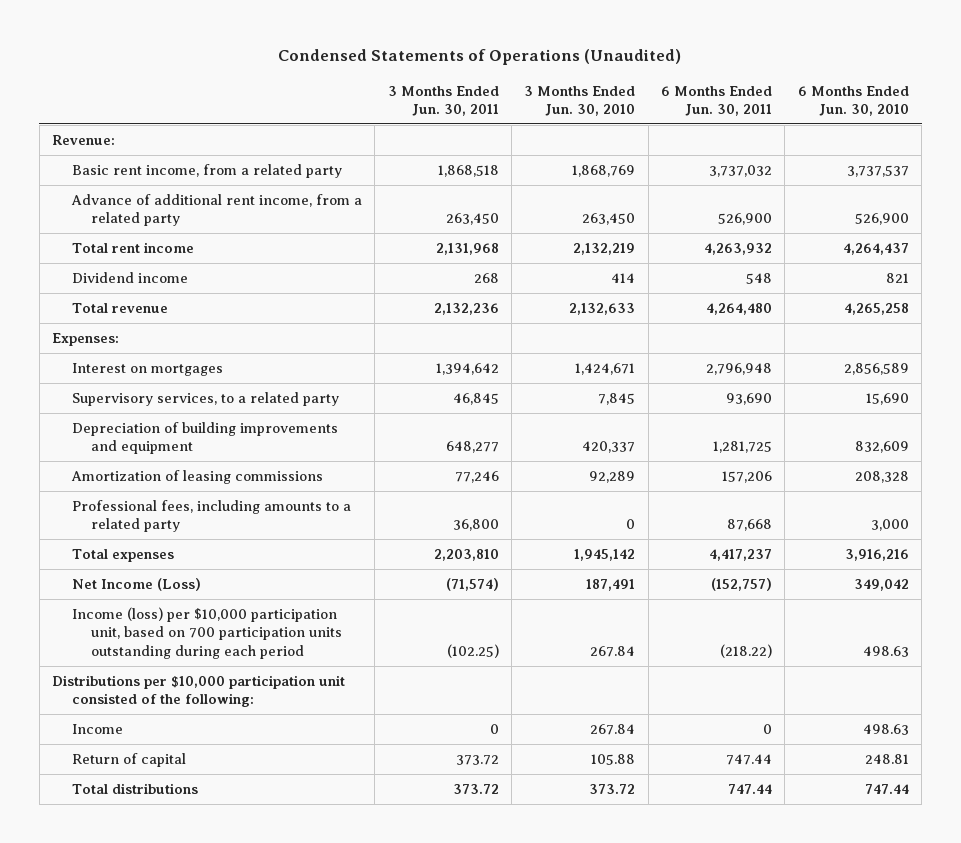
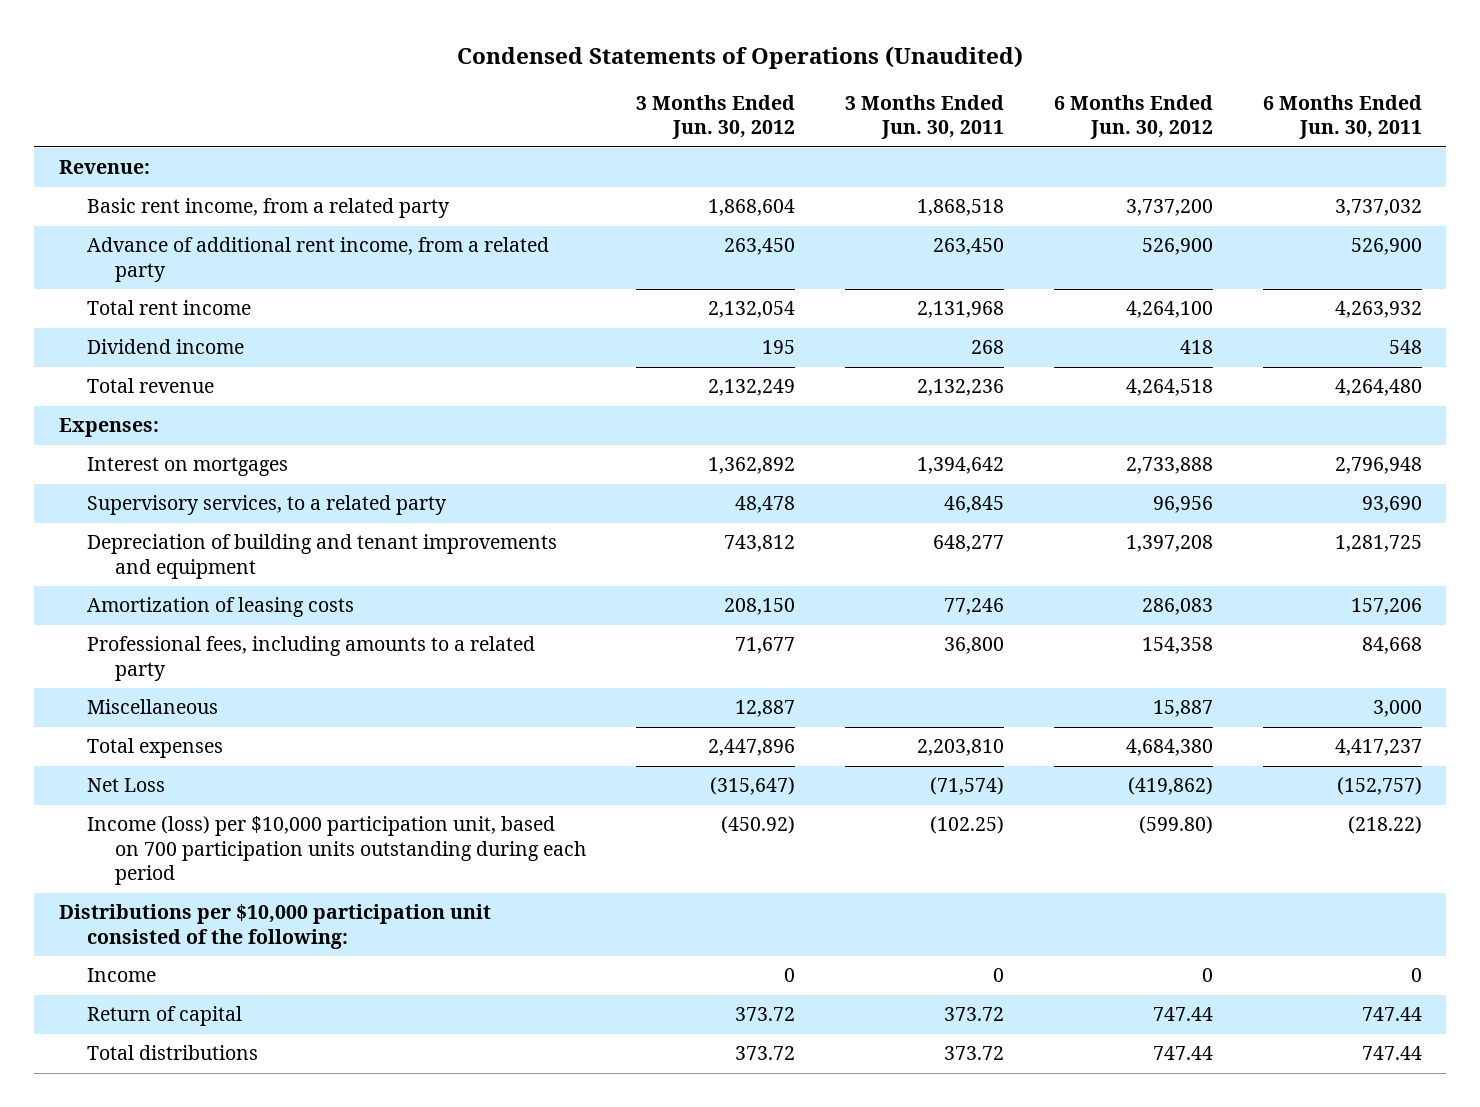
[524,85,636,116] 3 Months Ended Jun. 30, 2010 -> none
[797,85,909,116] 6 Months Ended Jun. 30, 2010 -> none
none -> [636,95,796,140] 3 Months Ended Jun. 30, 2012
none -> [1053,95,1213,140] 6 Months Ended Jun. 30, 2012
[71,421,338,455] Depreciation of building improvements and equipment -> [87,534,558,579] Depreciation of building and tenant improvements and equipment
[70,469,323,484] Amortization of leasing commissions -> [87,597,355,618] Amortization of leasing costs
[727,519,773,532] 87,668 -> [1361,637,1422,655] 84,668
none -> [87,699,219,715] Miscellaneous
[71,577,201,591] Net Income (Loss) -> [87,778,166,793] Net Loss

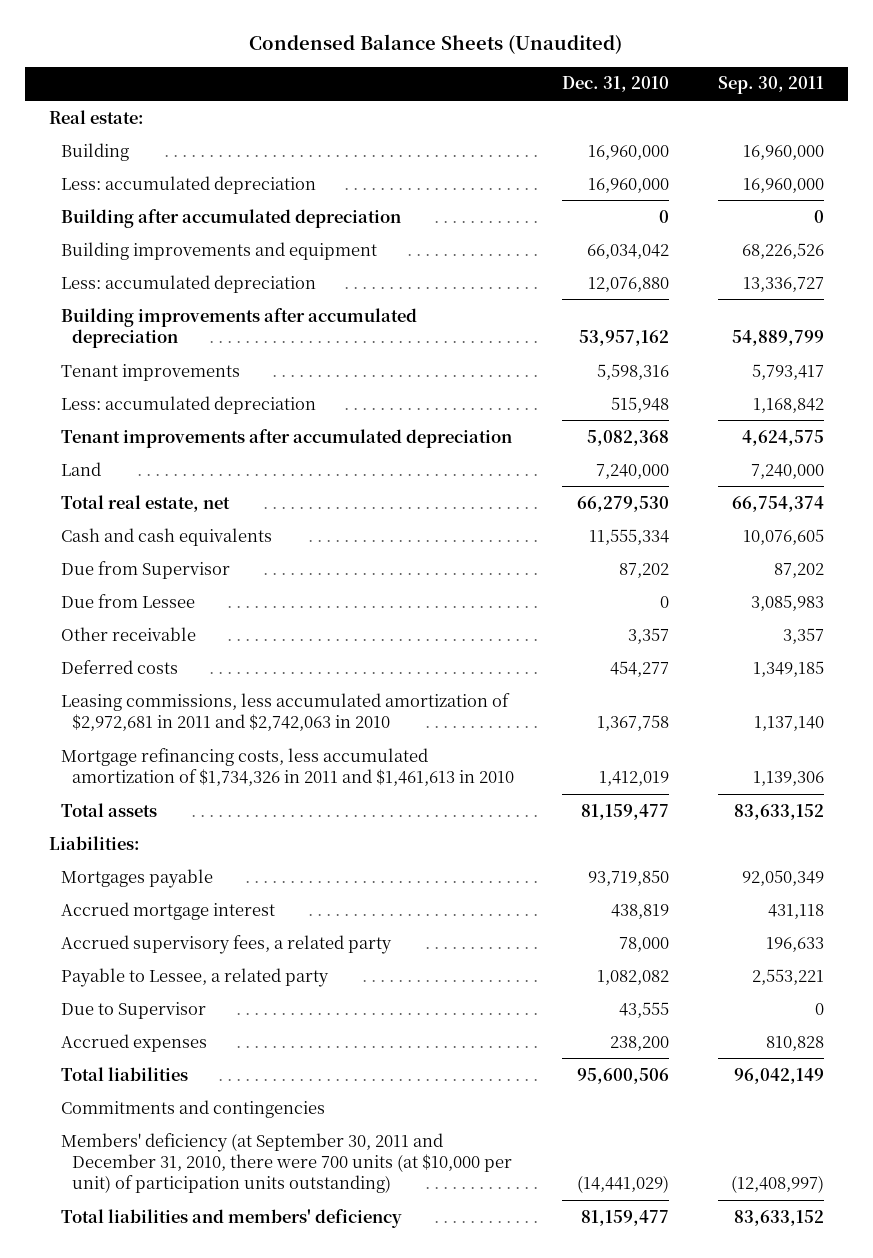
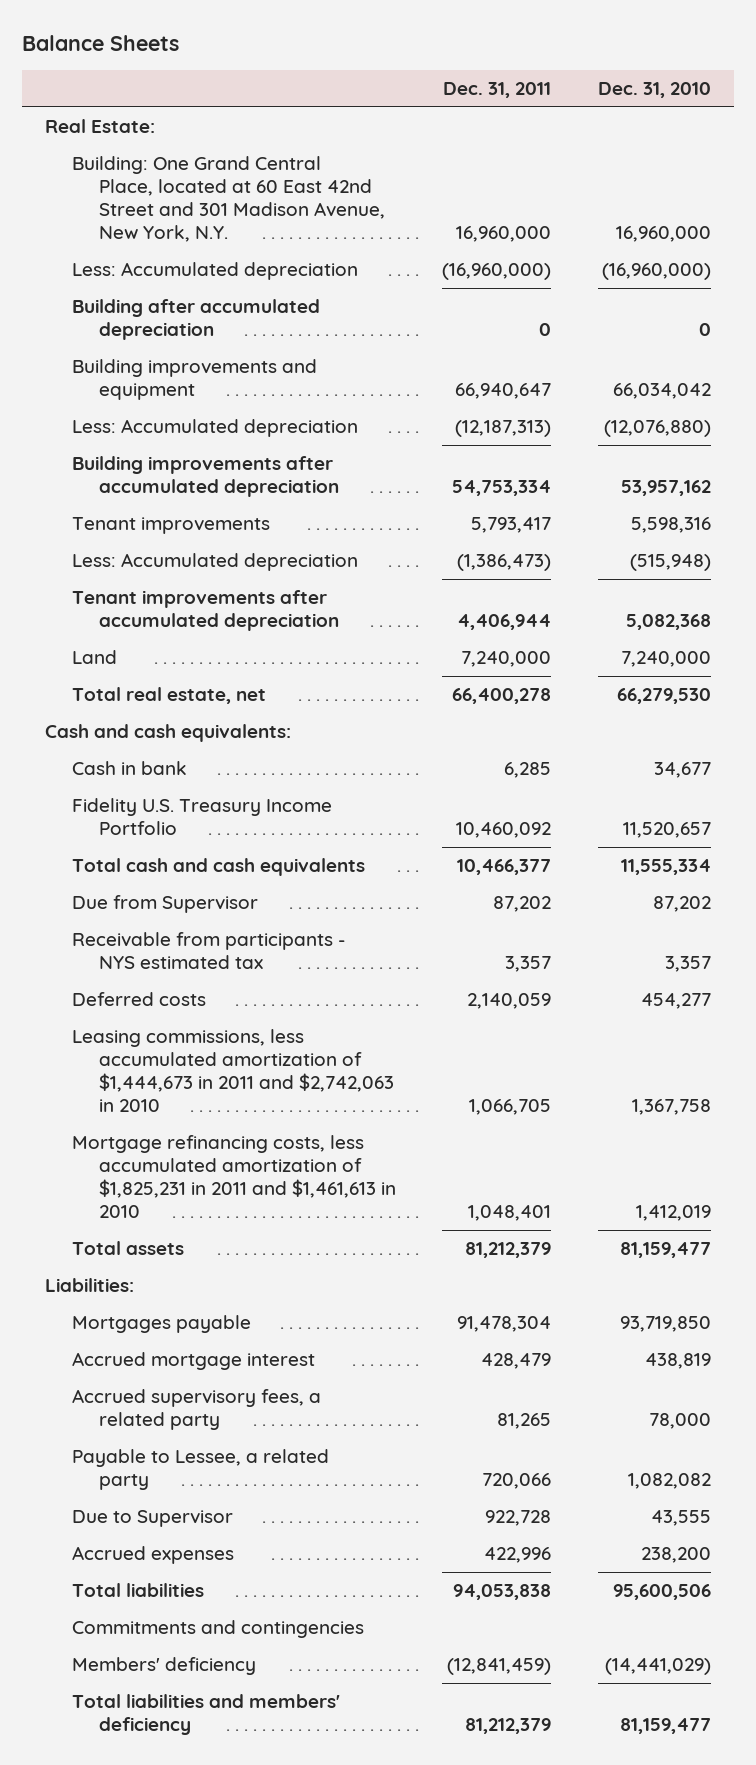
[249,34,623,55] Condensed Balance Sheets (Unaudited) -> [21,34,179,51] Balance Sheets
[717,76,824,95] Sep. 30, 2011 -> none
none -> [443,81,552,98] Dec. 31, 2011
[49,109,145,124] Real estate: -> [44,119,155,134] Real Estate:
[60,142,129,161] Building -> [71,156,385,242] Building: One Grand Central Place, located at 60 East 42nd Street and 301 Madison Avenue, New York, N.Y.
[60,175,316,194] Less: accumulated depreciation -> [71,262,358,281] Less: Accumulated depreciation
[588,177,670,193] 16,960,000 -> [601,263,711,281] (16,960,000)
[60,274,316,293] Less: accumulated depreciation -> [71,419,358,438] Less: Accumulated depreciation
[588,276,670,292] 12,076,880 -> [603,420,711,438] (12,076,880)
[60,395,316,414] Less: accumulated depreciation -> [71,553,358,572] Less: Accumulated depreciation
[611,396,670,413] 515,948 -> [629,554,711,572] (515,948)
none -> [44,724,291,743] Cash and cash equivalents:
none -> [71,761,187,776] Cash in bank
none -> [71,798,332,836] Fidelity U.S. Treasury Income Portfolio
[60,527,272,546] Cash and cash equivalents -> [71,858,365,877] Total cash and cash equivalents
[60,593,195,608] Due from Lessee -> none
[60,626,196,641] Other receivable -> [71,932,345,970] Receivable from participants - NYS estimated tax
[60,692,510,731] Leasing commissions, less accumulated amortization of $2,972,681 in 2011 and $2,742,063 in 2010 -> [71,1029,394,1112] Leasing commissions, less accumulated amortization of $1,444,673 in 2011 and $2,742,063 in 2010
[60,747,515,786] Mortgage refinancing costs, less accumulated amortization of $1,734,326 in 2011 and $1,461,613 in 2010 -> [71,1135,396,1218] Mortgage refinancing costs, less accumulated amortization of $1,825,231 in 2011 and $1,461,613 in 2010
[60,1132,513,1193] Members' deficiency (at September 30, 2011 and December 31, 2010, there were 700 units (at $10,000 per unit) of participation units outstanding) -> [71,1657,256,1676] Members' deficiency

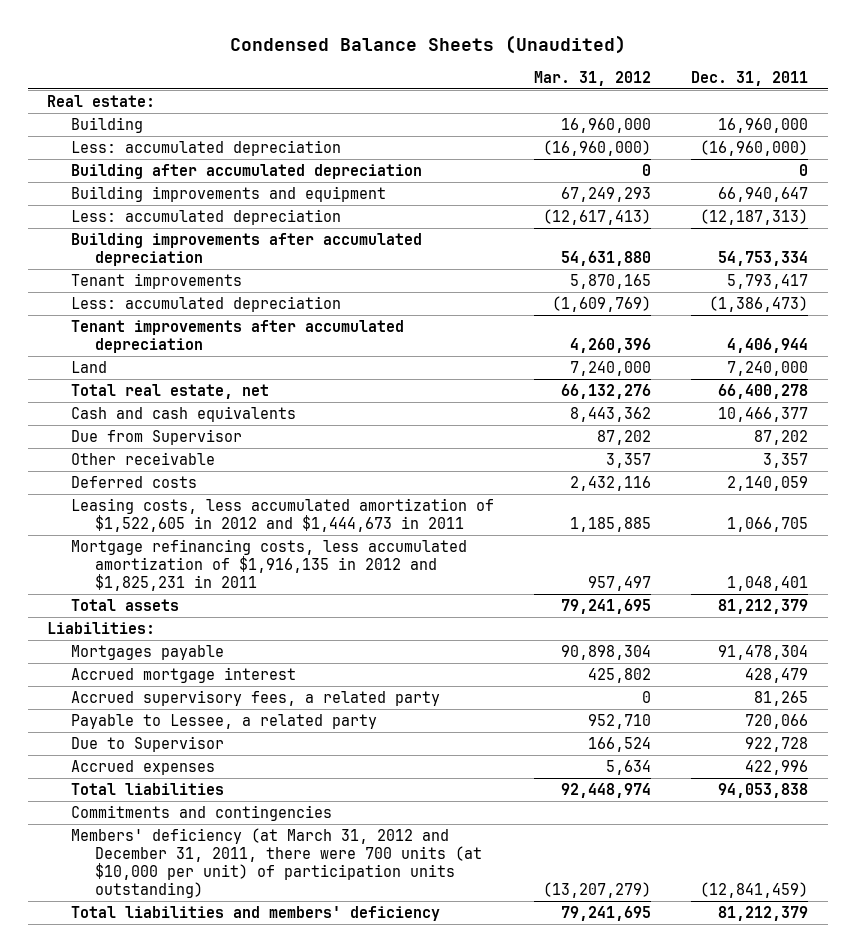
[21,34,179,51] Balance Sheets -> [229,35,626,55] Condensed Balance Sheets (Unaudited)
[597,81,711,98] Dec. 31, 2010 -> none
none -> [534,71,652,87] Mar. 31, 2012
[44,119,155,134] Real Estate: -> [47,94,156,107] Real estate:
[71,156,385,242] Building: One Grand Central Place, located at 60 East 42nd Street and 301 Madison Avenue, New York, N.Y. -> [71,116,144,133] Building
[71,262,358,281] Less: Accumulated depreciation -> [71,139,342,156] Less: accumulated depreciation
[71,419,358,438] Less: Accumulated depreciation -> [71,208,342,225] Less: accumulated depreciation
[71,553,358,572] Less: Accumulated depreciation -> [71,295,342,312] Less: accumulated depreciation
[44,724,291,743] Cash and cash equivalents: -> none
[71,761,187,776] Cash in bank -> none
[71,798,332,836] Fidelity U.S. Treasury Income Portfolio -> none
[71,858,365,877] Total cash and cash equivalents -> [71,405,297,422] Cash and cash equivalents
[71,932,345,970] Receivable from participants - NYS estimated tax -> [71,451,216,465] Other receivable
[71,1029,394,1112] Leasing commissions, less accumulated amortization of $1,444,673 in 2011 and $2,742,063 in 2010 -> [71,497,495,532] Leasing costs, less accumulated amortization of $1,522,605 in 2012 and $1,444,673 in 2011
[71,1135,396,1218] Mortgage refinancing costs, less accumulated amortization of $1,825,231 in 2011 and $1,461,613 in 2010 -> [71,538,468,592] Mortgage refinancing costs, less accumulated amortization of $1,916,135 in 2012 and $1,825,231 in 2011
[71,1657,256,1676] Members' deficiency -> [71,827,483,899] Members' deficiency (at March 31, 2012 and December 31, 2011, there were 700 units (at $10,000 per unit) of participation units outstanding)

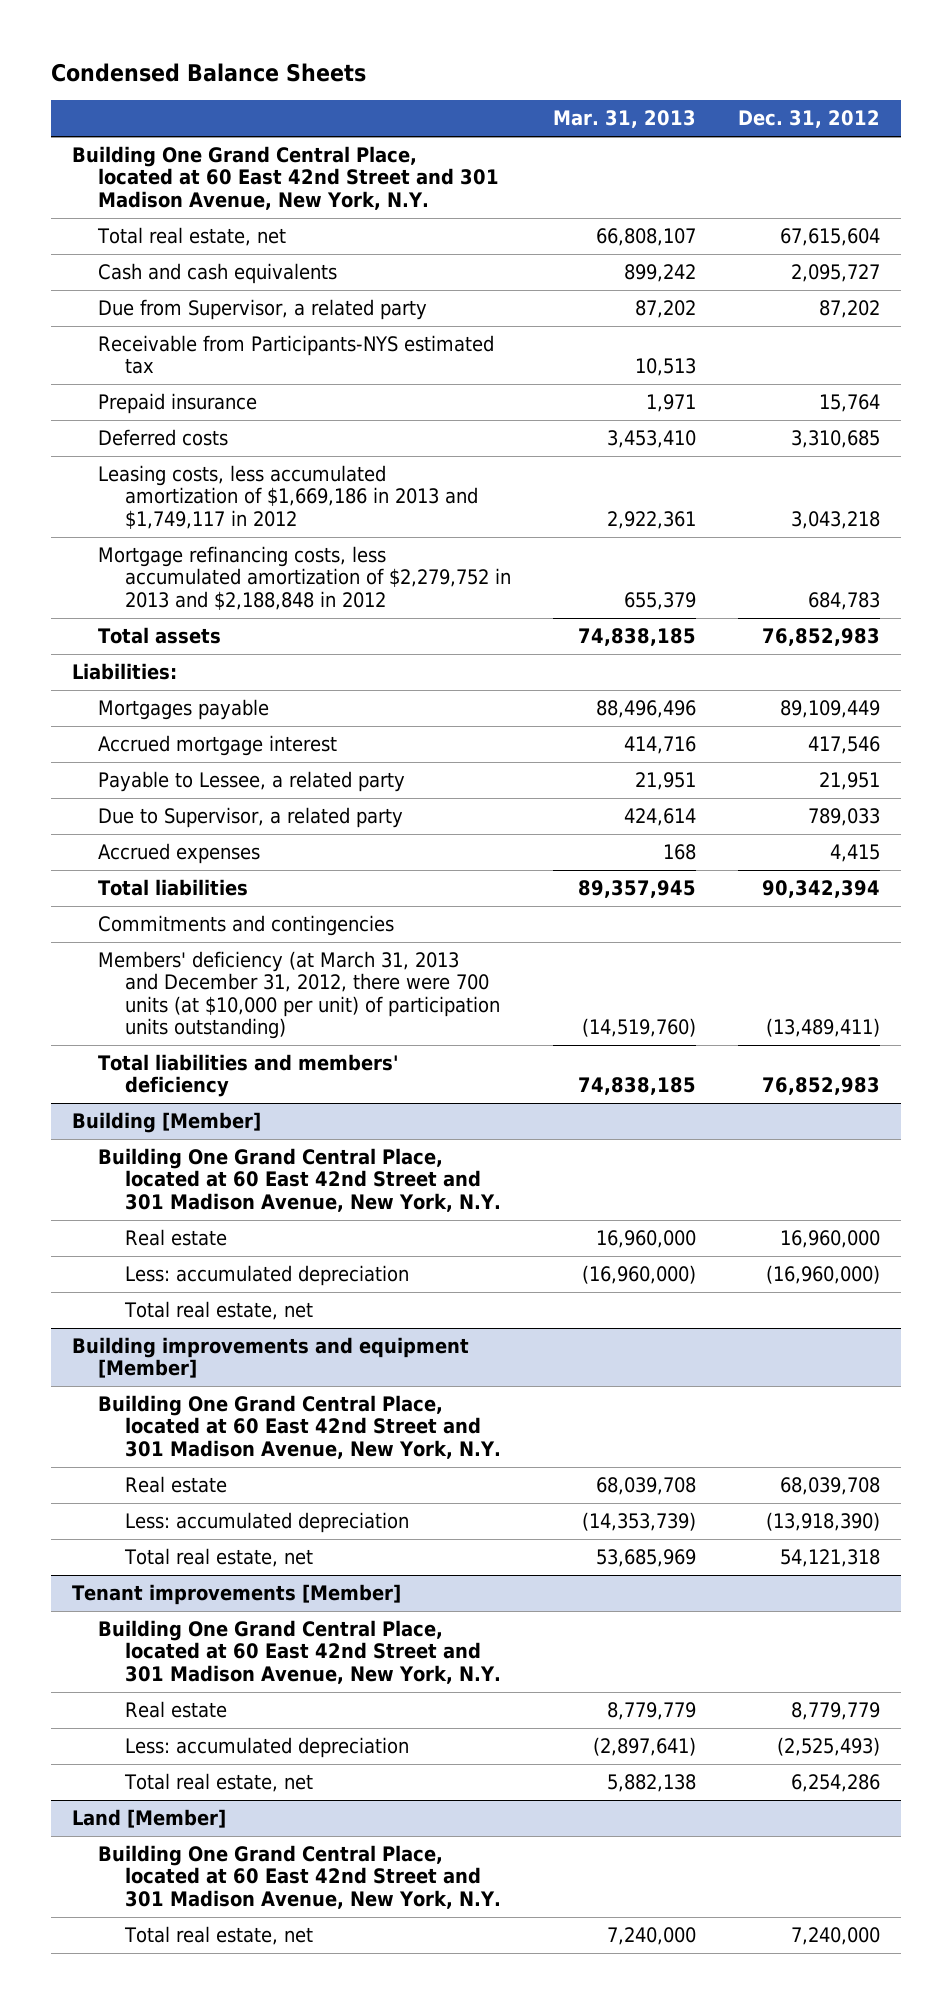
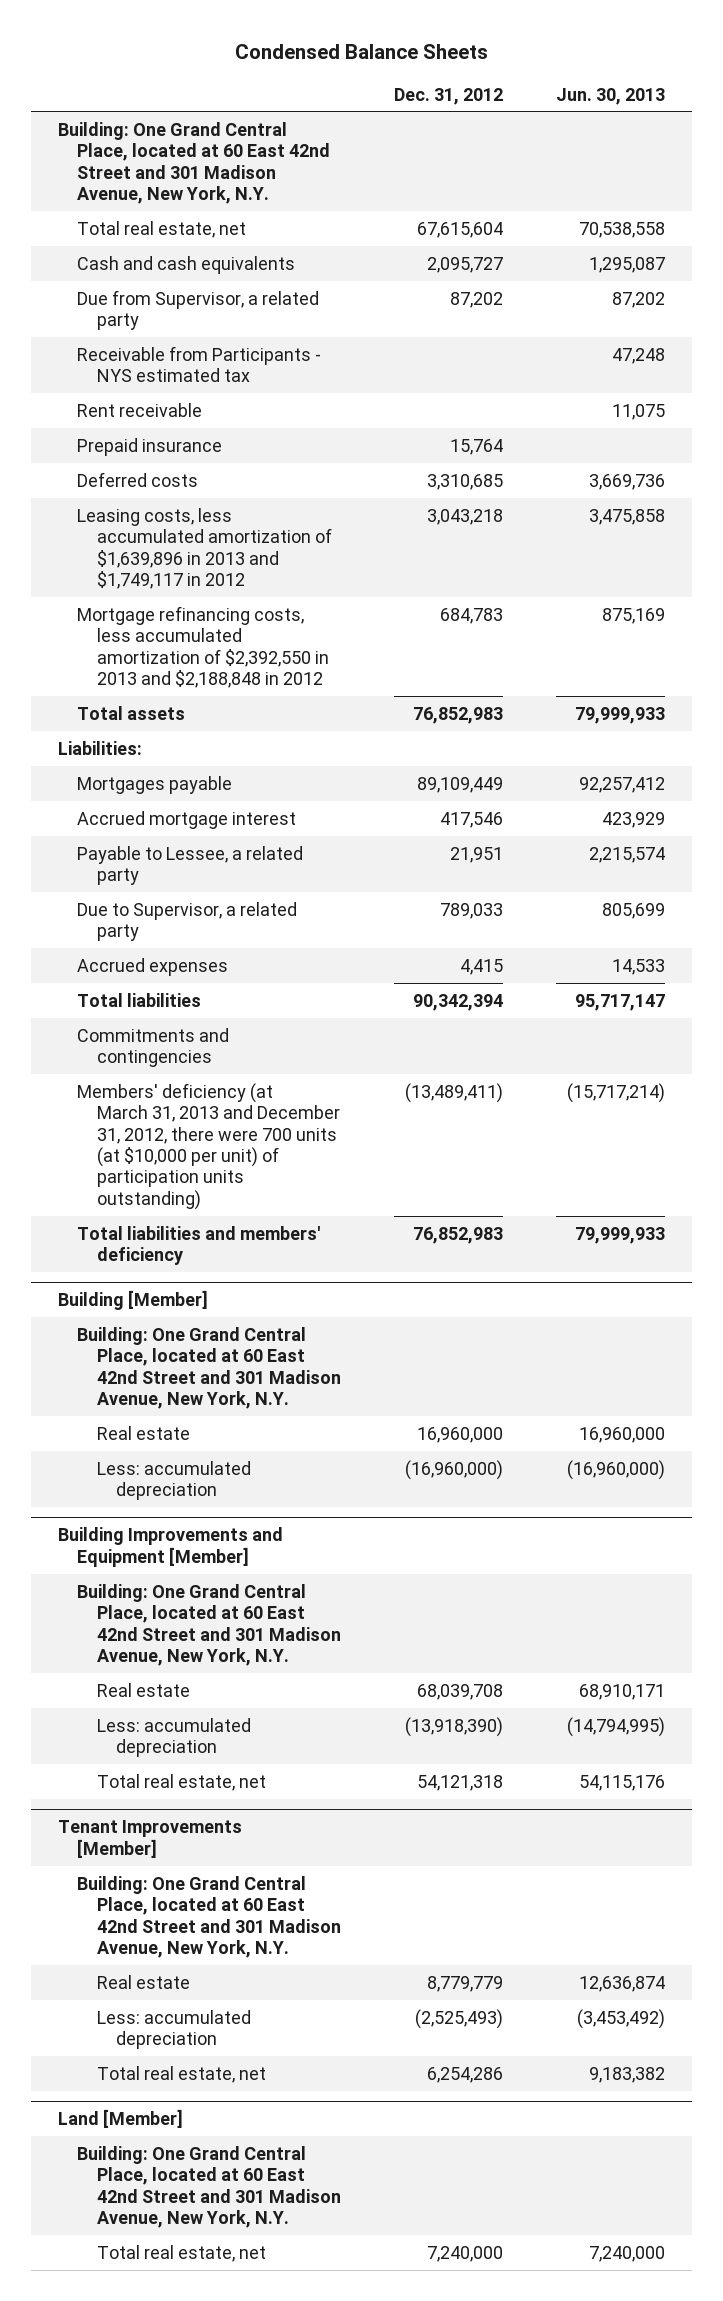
[552,110,696,129] Mar. 31, 2013 -> none
none -> [556,87,666,105] Jun. 30, 2013
[72,146,500,210] Building One Grand Central Place, located at 60 East 42nd Street and 301 Madison Avenue, New York, N.Y. -> [57,121,331,204] Building: One Grand Central Place, located at 60 East 42nd Street and 301 Madison Avenue, New York, N.Y.
[98,335,495,375] Receivable from Participants-NYS estimated tax -> [77,345,322,383] Receivable from Participants - NYS estimated tax
none -> [77,402,203,417] Rent receivable
[98,465,478,529] Leasing costs, less accumulated amortization of $1,669,186 in 2013 and $1,749,117 in 2012 -> [77,507,332,589] Leasing costs, less accumulated amortization of $1,639,896 in 2013 and $1,749,117 in 2012
[98,546,511,610] Mortgage refinancing costs, less accumulated amortization of $2,279,752 in 2013 and $2,188,848 in 2012 -> [77,605,329,688] Mortgage refinancing costs, less accumulated amortization of $2,392,550 in 2013 and $2,188,848 in 2012
[98,1148,501,1212] Building One Grand Central Place, located at 60 East 42nd Street and 301 Madison Avenue, New York, N.Y. -> [77,1326,341,1409] Building: One Grand Central Place, located at 60 East 42nd Street and 301 Madison Avenue, New York, N.Y.
[123,1301,313,1321] Total real estate, net -> none
[72,1337,470,1379] Building improvements and equipment [Member] -> [57,1527,283,1567] Building Improvements and Equipment [Member]
[98,1395,501,1459] Building One Grand Central Place, located at 60 East 42nd Street and 301 Madison Avenue, New York, N.Y. -> [77,1583,341,1666] Building: One Grand Central Place, located at 60 East 42nd Street and 301 Madison Avenue, New York, N.Y.
[72,1584,402,1606] Tenant improvements [Member] -> [57,1820,242,1858] Tenant Improvements [Member]
[98,1620,501,1684] Building One Grand Central Place, located at 60 East 42nd Street and 301 Madison Avenue, New York, N.Y. -> [77,1875,341,1958] Building: One Grand Central Place, located at 60 East 42nd Street and 301 Madison Avenue, New York, N.Y.
[98,1845,501,1909] Building One Grand Central Place, located at 60 East 42nd Street and 301 Madison Avenue, New York, N.Y. -> [77,2145,341,2228] Building: One Grand Central Place, located at 60 East 42nd Street and 301 Madison Avenue, New York, N.Y.

